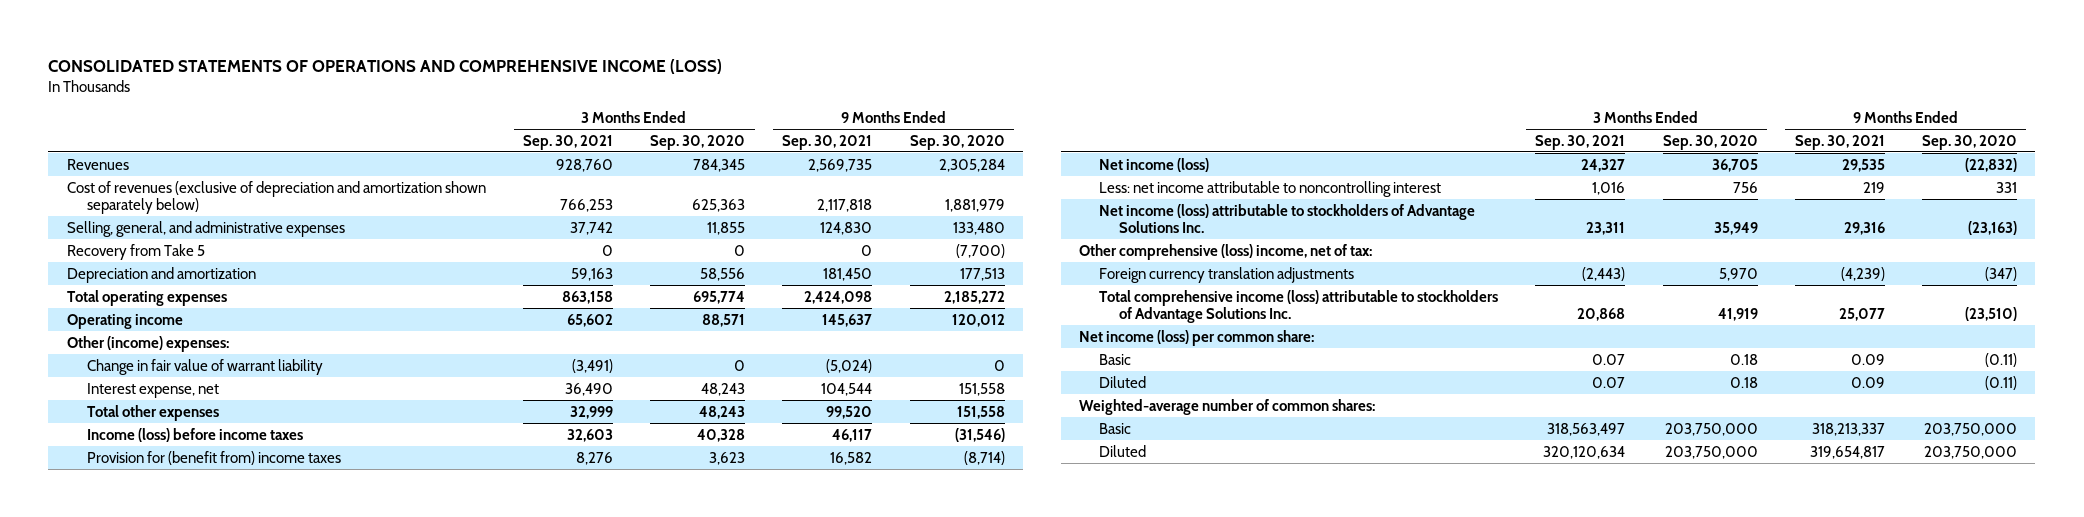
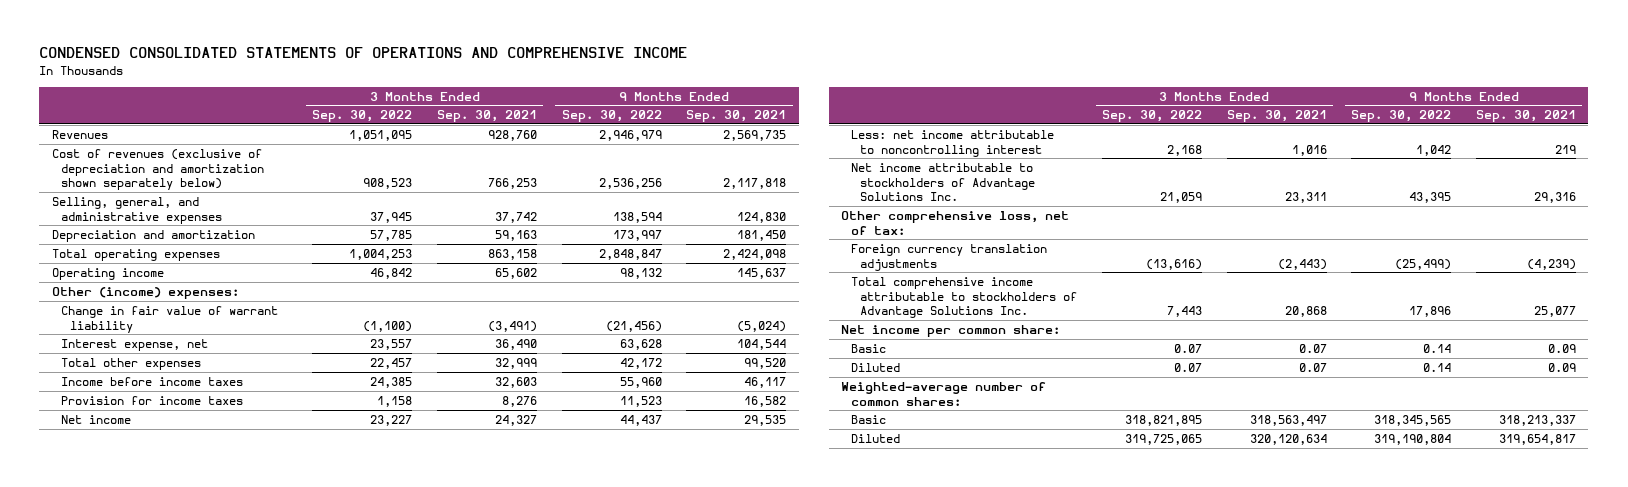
[48,58,723,74] CONSOLIDATED STATEMENTS OF OPERATIONS AND COMPREHENSIVE INCOME (LOSS) -> [39,47,688,59] CONDENSED CONSOLIDATED STATEMENTS OF OPERATIONS AND COMPREHENSIVE INCOME
[650,134,746,150] Sep. 30, 2020 -> none
[909,134,1005,150] Sep. 30, 2020 -> none
none -> [312,110,413,123] Sep. 30, 2022
none -> [561,110,662,123] Sep. 30, 2022
[66,243,205,260] Recovery from Take 5 -> none
[86,427,303,442] Income (loss) before income taxes -> [61,376,244,386] Income before income taxes
[86,450,341,465] Provision for (benefit from) income taxes -> [61,395,244,405] Provision for income taxes
[1099,157,1210,172] Net income (loss) -> [61,414,132,424] Net income
[1099,203,1476,234] Net income (loss) attributable to stockholders of Advantage Solutions Inc. -> [850,162,1036,202] Net income attributable to stockholders of Advantage Solutions Inc.
[1079,243,1373,260] Other comprehensive (loss) income, net of tax: -> [841,210,1070,235] Other comprehensive loss, net of tax:
[1099,289,1499,324] Total comprehensive income (loss) attributable to stockholders of Advantage Solutions Inc. -> [850,276,1078,319] Total comprehensive income attributable to stockholders of Advantage Solutions Inc.
[1079,329,1315,346] Net income (loss) per common share: -> [841,324,1061,337] Net income per common share:

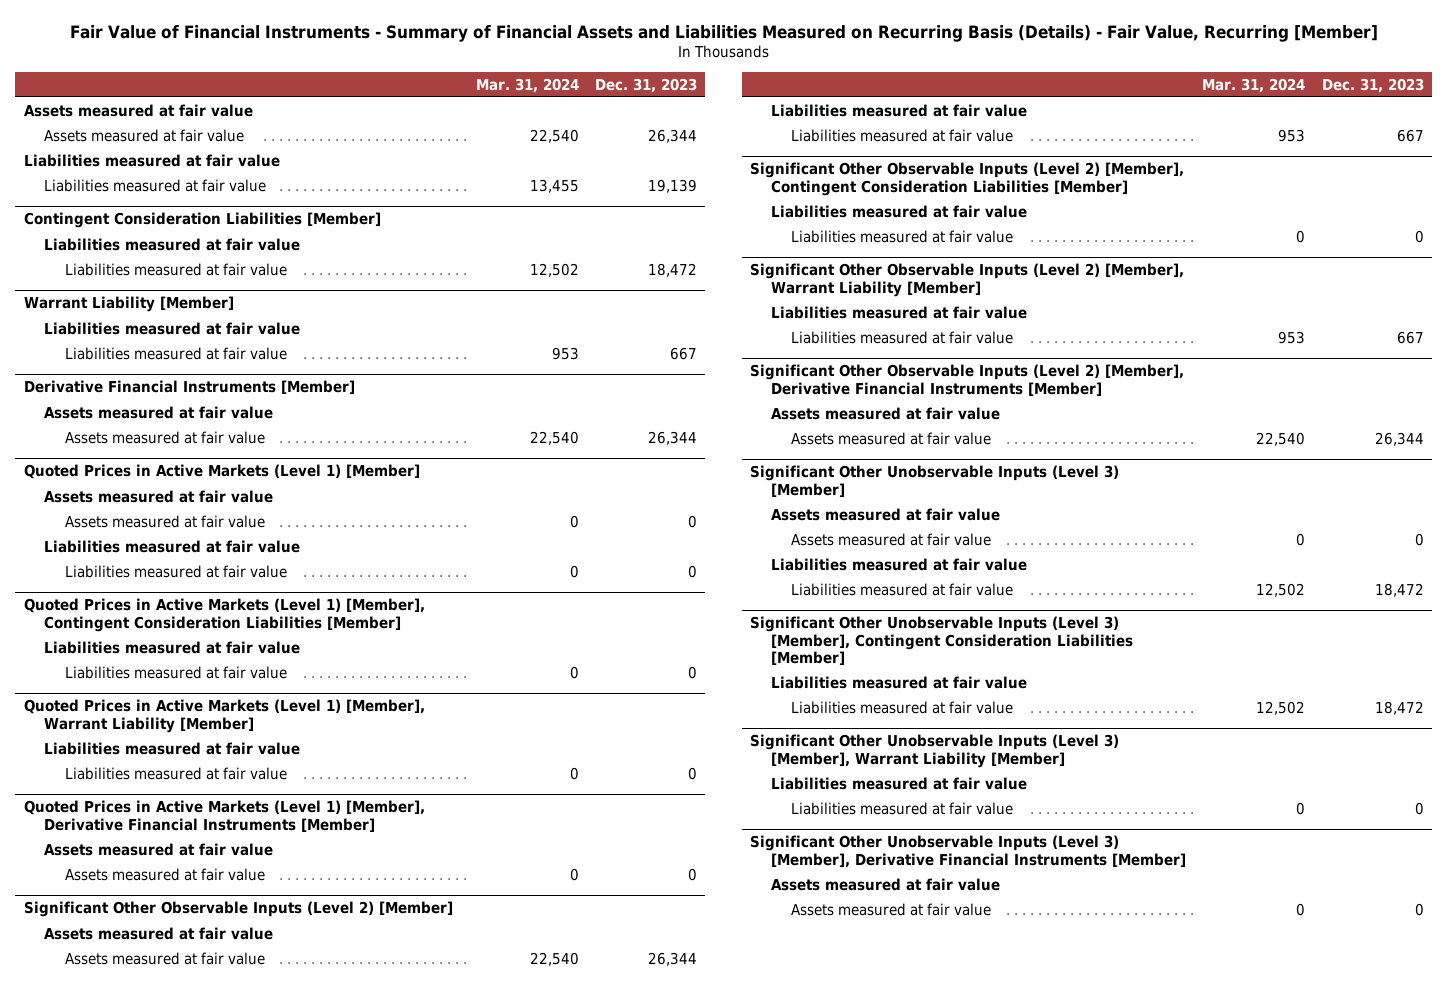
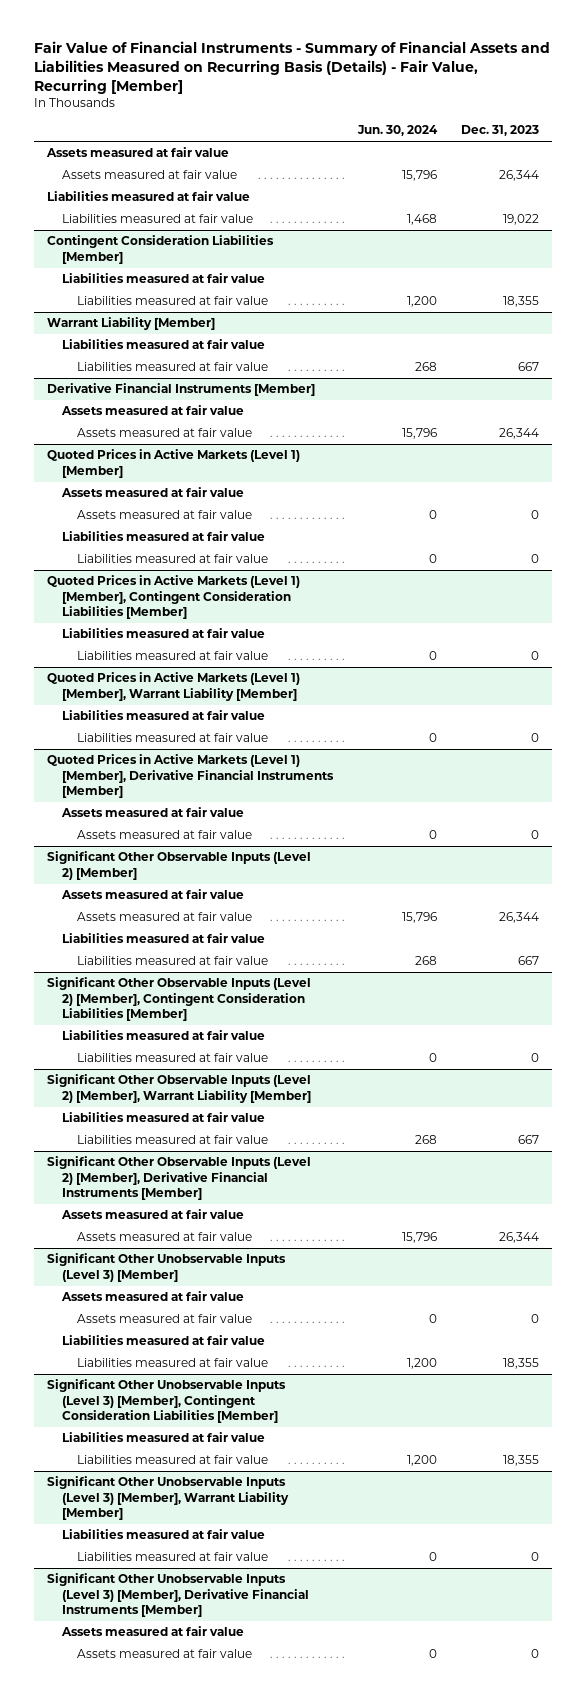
[475,77,579,93] Mar. 31, 2024 -> none
none -> [356,125,438,137] Jun. 30, 2024
[648,178,698,193] 19,139 -> [503,214,540,226] 19,022
[648,262,698,277] 18,472 -> [503,296,540,308] 18,355
[1374,582,1424,597] 18,472 -> [503,1358,540,1370] 18,355
[1374,700,1424,715] 18,472 -> [503,1455,540,1467] 18,355

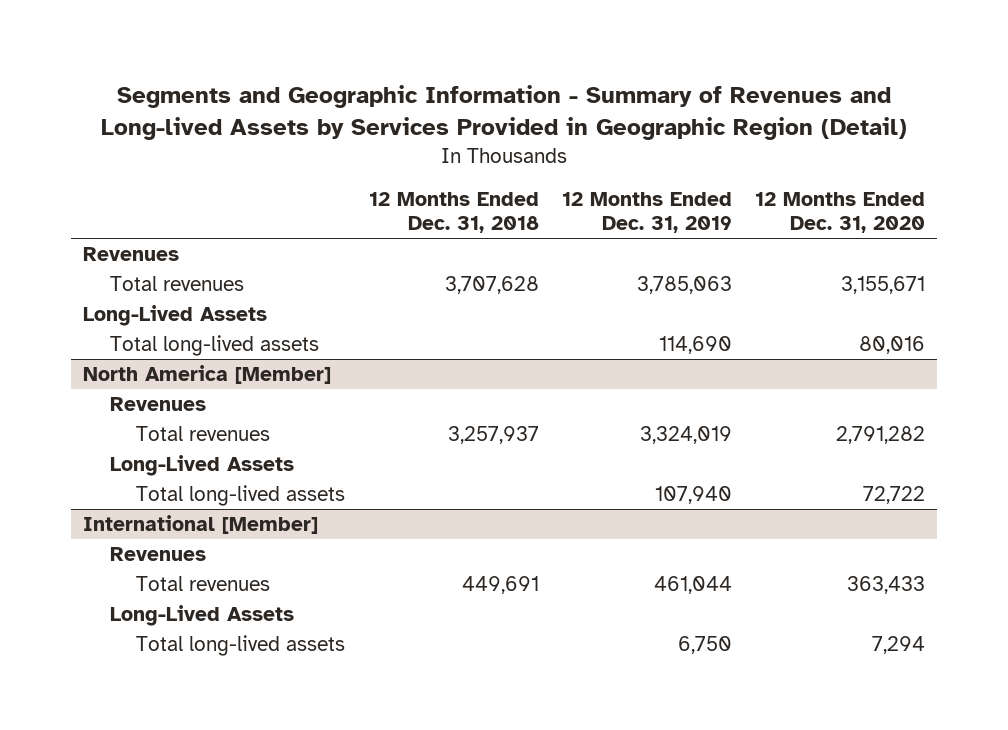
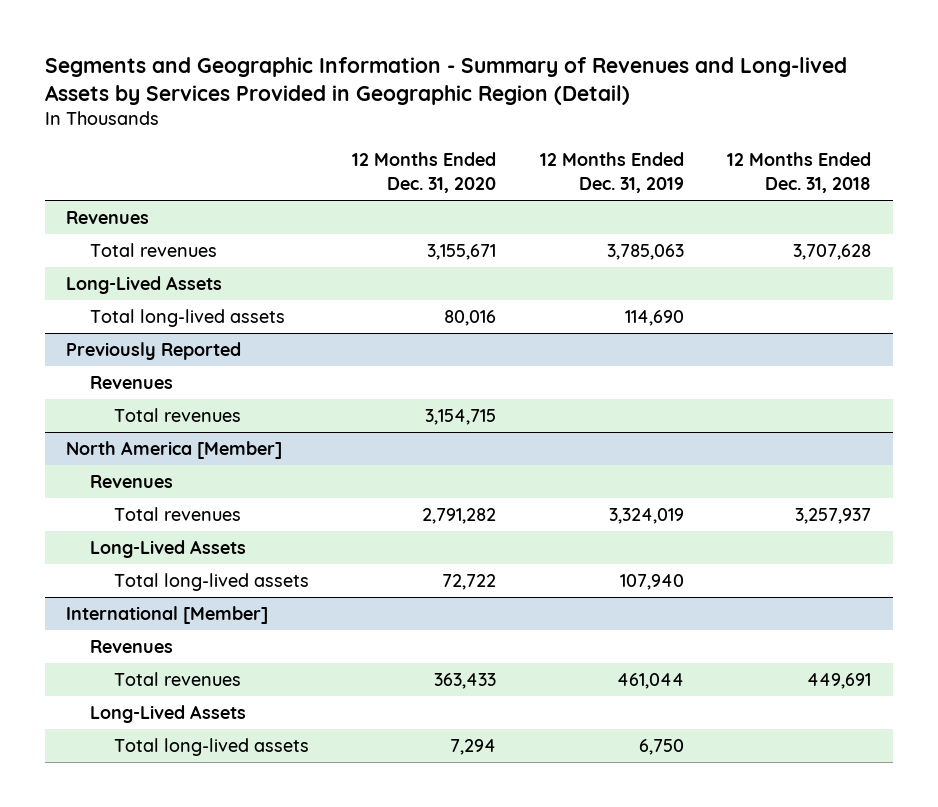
none -> [66,342,242,361] Previously Reported
none -> [89,376,173,390] Revenues
none -> [113,408,241,423] Total revenues

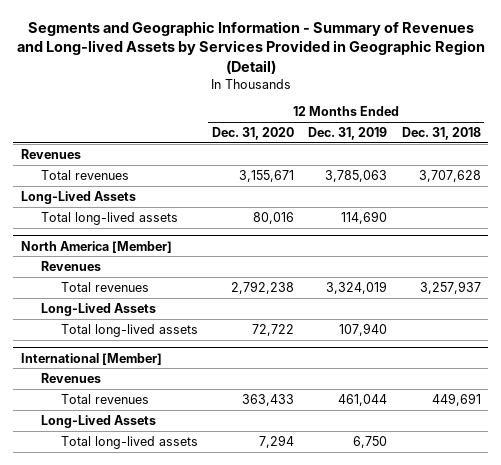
[66,342,242,361] Previously Reported -> none
[89,376,173,390] Revenues -> none
[113,408,241,423] Total revenues -> none
[422,508,497,525] 2,791,282 -> [230,280,294,294] 2,792,238

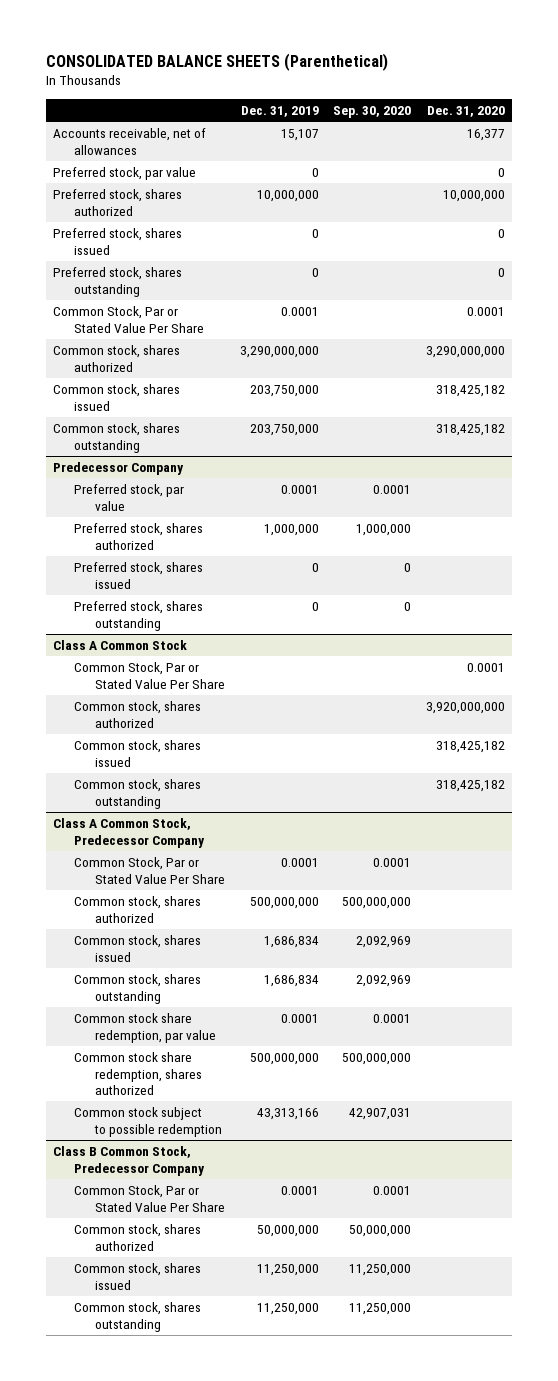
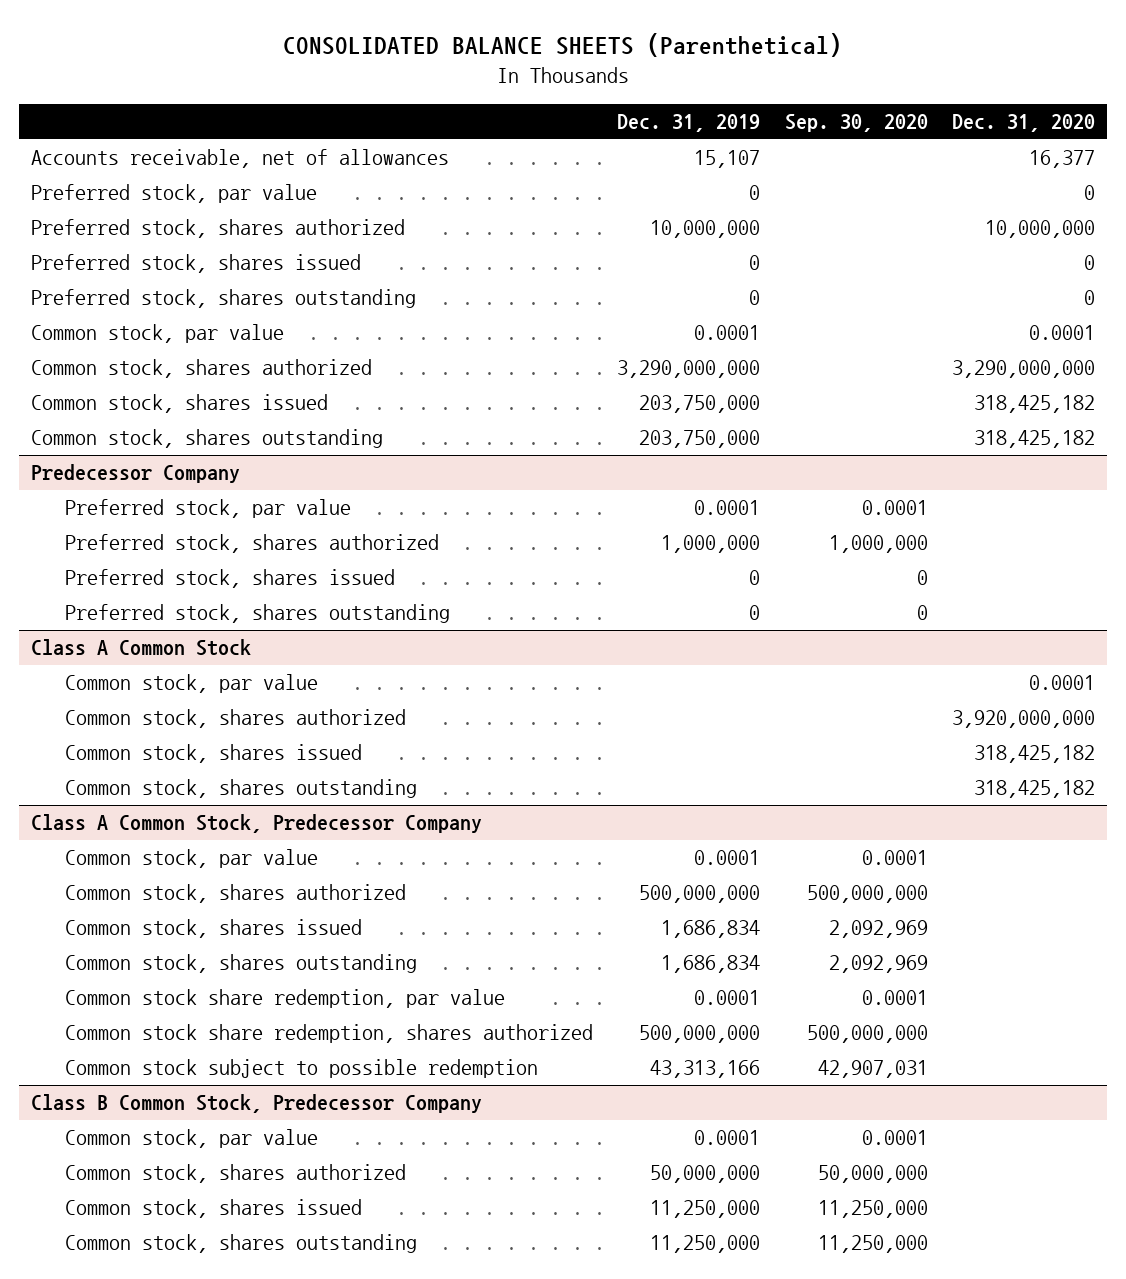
[52,305,204,333] Common Stock, Par or Stated Value Per Share -> [31,324,285,344] Common stock, par value
[73,661,225,689] Common Stock, Par or Stated Value Per Share -> [64,674,318,694] Common stock, par value
[73,856,225,884] Common Stock, Par or Stated Value Per Share -> [64,849,318,869] Common stock, par value
[73,1184,225,1212] Common Stock, Par or Stated Value Per Share -> [64,1129,318,1149] Common stock, par value

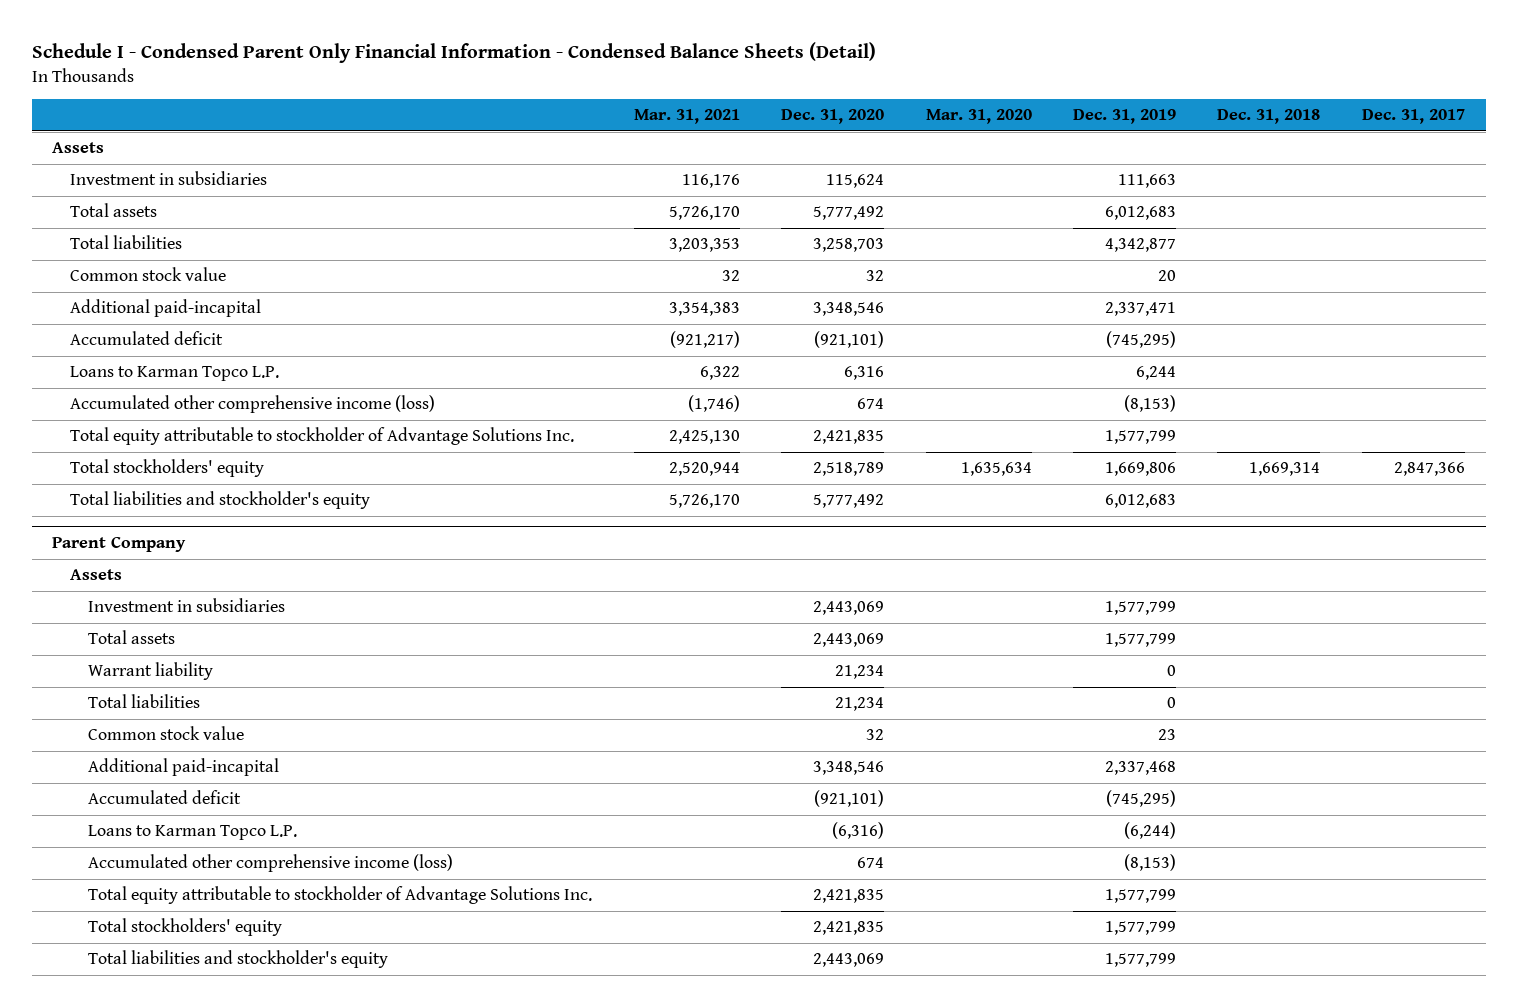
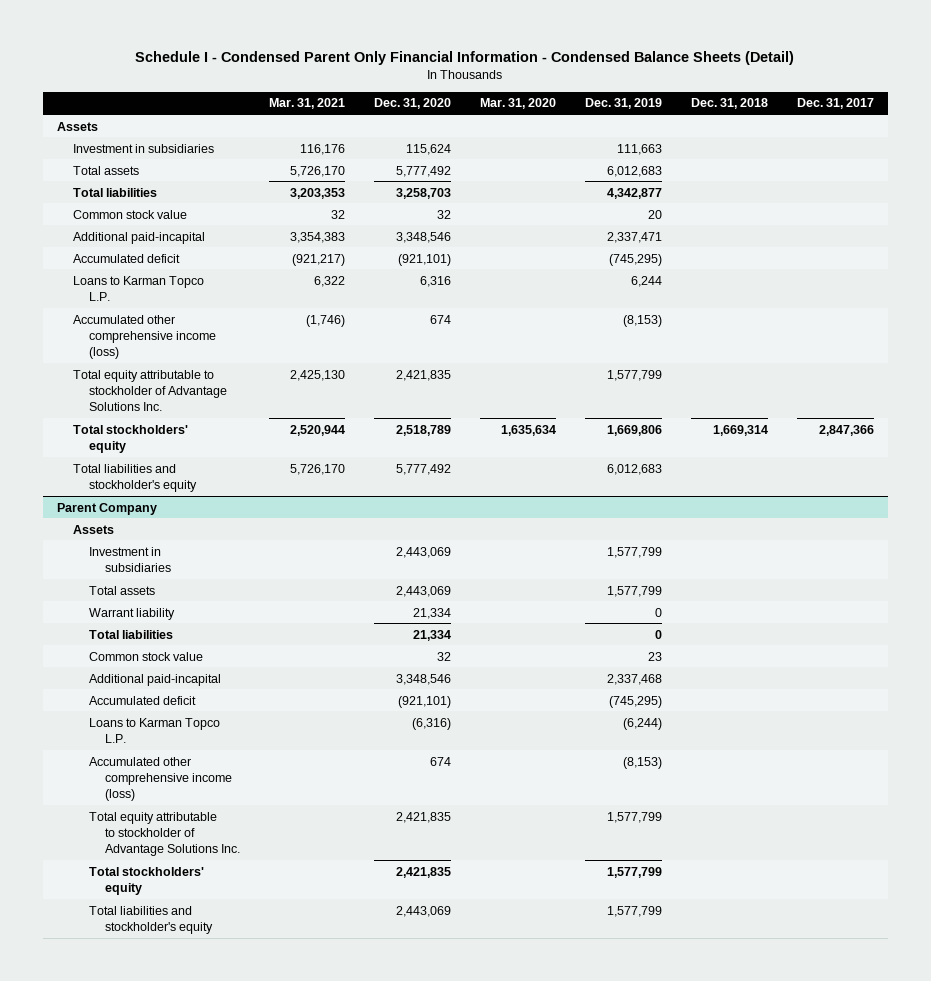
[835,665,885,680] 21,234 -> [412,607,451,619] 21,334
[835,697,885,712] 21,234 -> [412,629,451,641] 21,334

